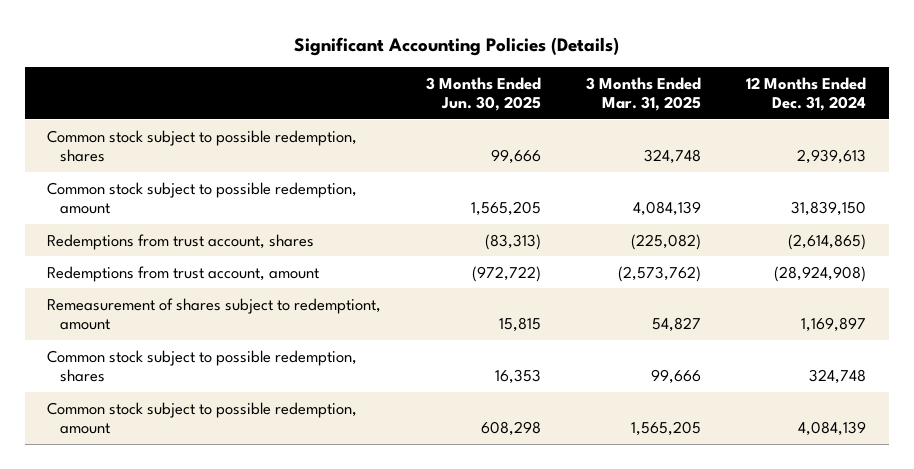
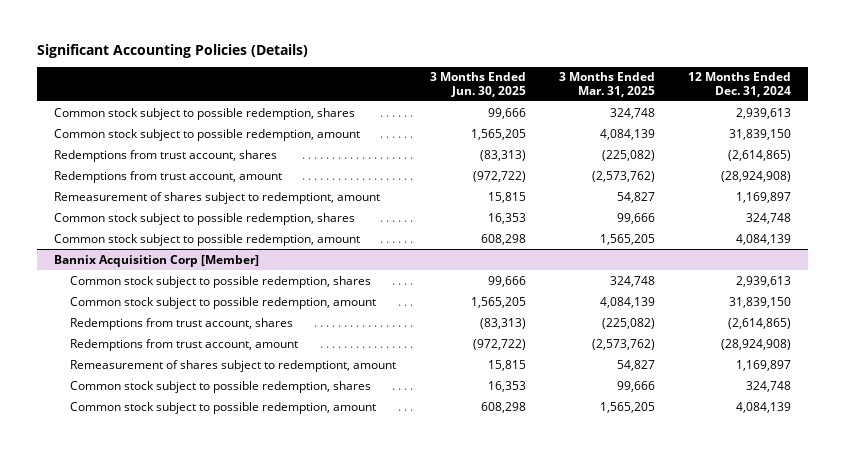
none -> [53,254,259,267] Bannix Acquisition Corp [Member]
none -> [70,275,372,288] Common stock subject to possible redemption, shares
none -> [70,296,377,309] Common stock subject to possible redemption, amount
none -> [70,317,294,330] Redemptions from trust account, shares
none -> [70,338,299,351] Redemptions from trust account, amount
none -> [70,359,397,372] Remeasurement of shares subject to redemptiont, amount
none -> [70,380,372,393] Common stock subject to possible redemption, shares
none -> [70,401,377,414] Common stock subject to possible redemption, amount

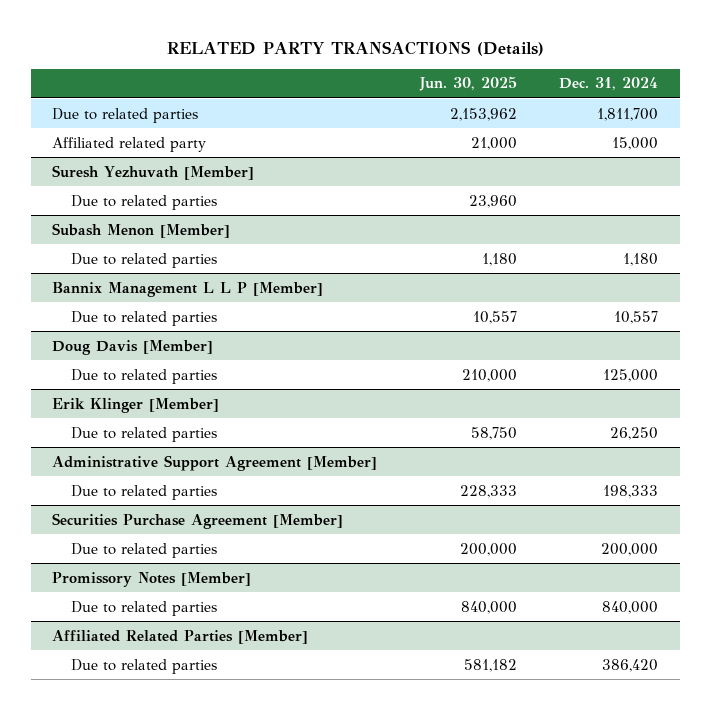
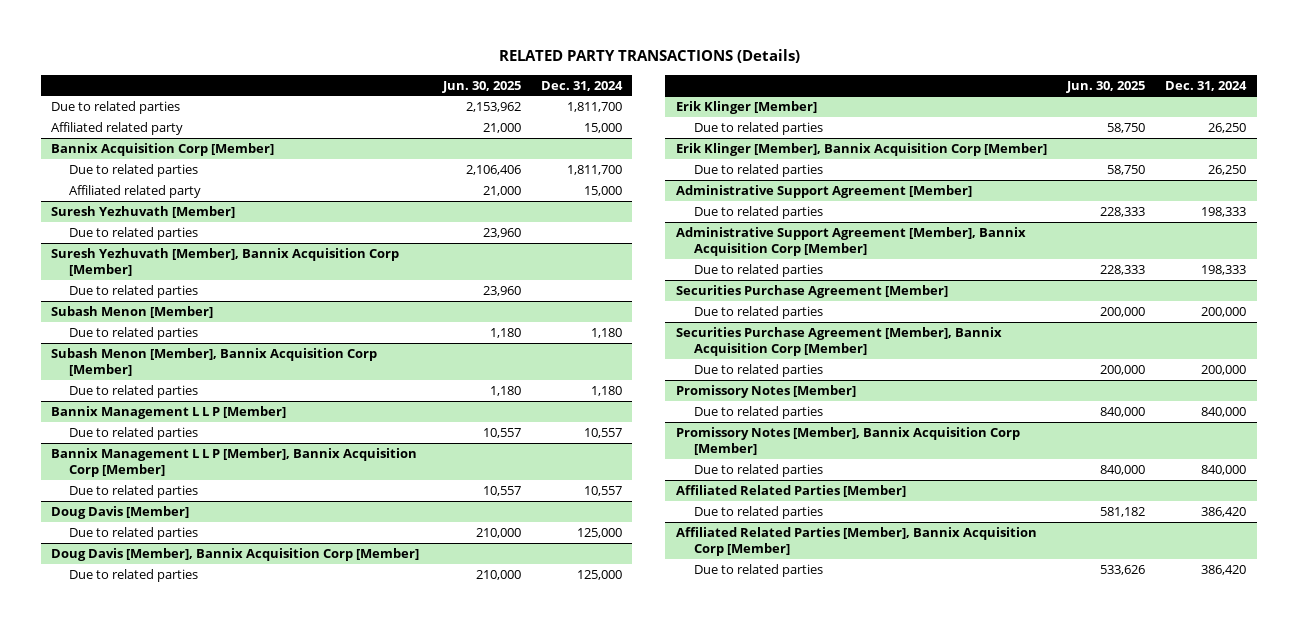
none -> [51,143,275,157] Bannix Acquisition Corp [Member]
none -> [69,164,199,178] Due to related parties
none -> [69,185,202,199] Affiliated related party
none -> [51,248,400,277] Suresh Yezhuvath [Member], Bannix Acquisition Corp [Member]
none -> [69,285,199,299] Due to related parties
none -> [51,348,378,377] Subash Menon [Member], Bannix Acquisition Corp [Member]
none -> [69,385,199,399] Due to related parties
none -> [51,448,418,478] Bannix Management L L P [Member], Bannix Acquisition Corp [Member]
none -> [69,485,199,499] Due to related parties
none -> [51,548,420,562] Doug Davis [Member], Bannix Acquisition Corp [Member]
none -> [69,569,199,583] Due to related parties
none -> [675,143,1047,157] Erik Klinger [Member], Bannix Acquisition Corp [Member]
none -> [693,164,823,178] Due to related parties
none -> [675,227,1026,257] Administrative Support Agreement [Member], Bannix Acquisition Corp [Member]
none -> [693,264,823,278] Due to related parties
none -> [675,327,1002,357] Securities Purchase Agreement [Member], Bannix Acquisition Corp [Member]
none -> [693,364,823,378] Due to related parties
none -> [675,427,1020,456] Promissory Notes [Member], Bannix Acquisition Corp [Member]
none -> [693,464,823,478] Due to related parties
none -> [675,527,1037,557] Affiliated Related Parties [Member], Bannix Acquisition Corp [Member]
none -> [693,564,823,578] Due to related parties

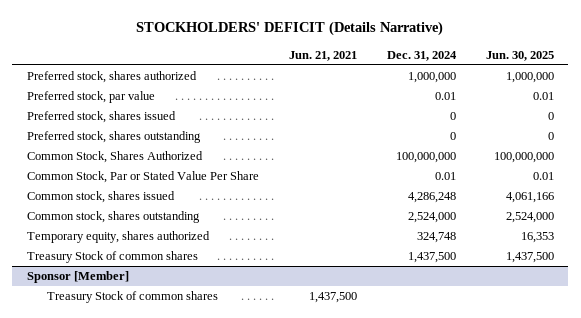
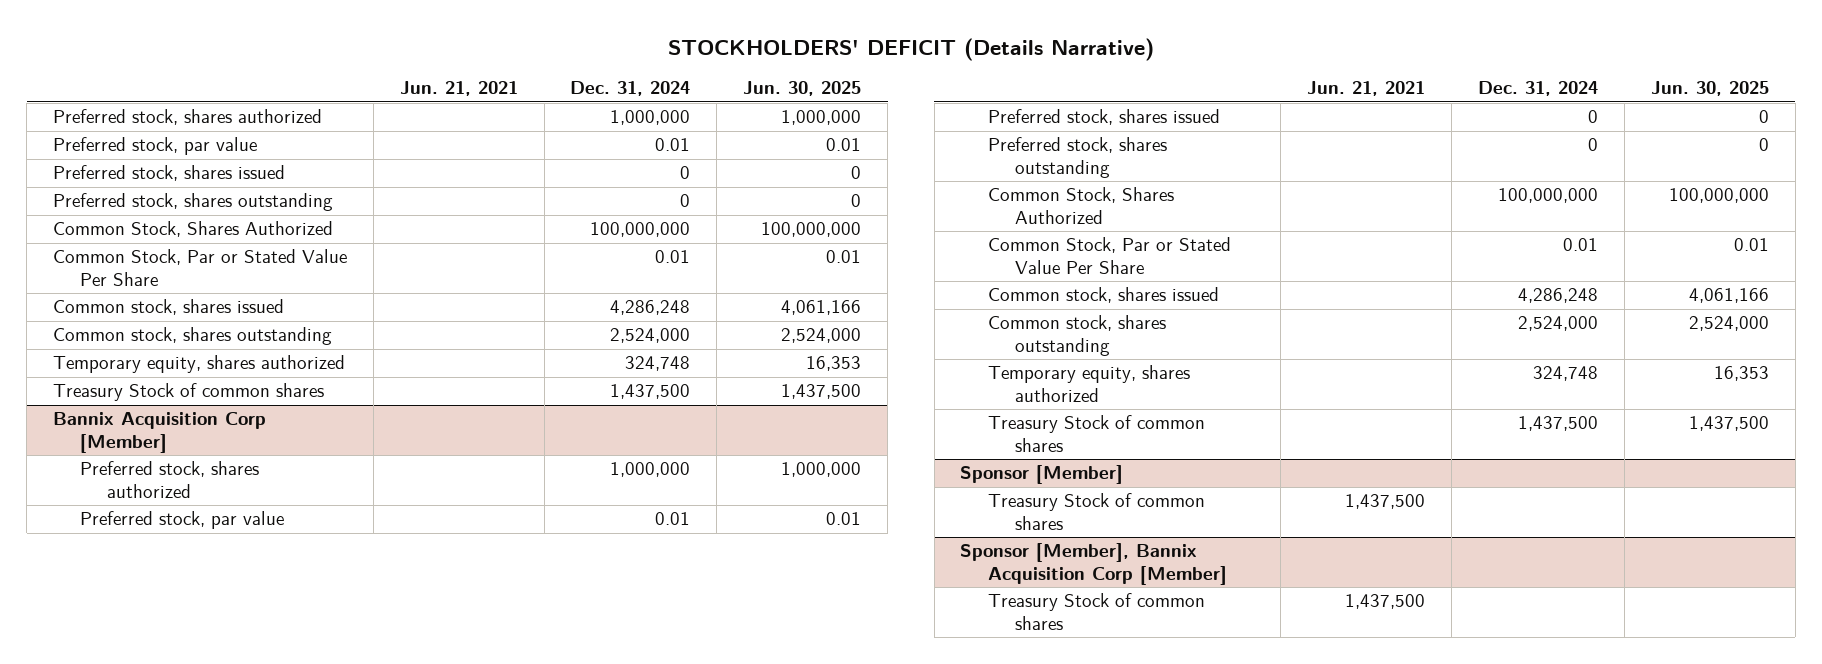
none -> [52,412,266,453] Bannix Acquisition Corp [Member]
none -> [80,461,260,498] Preferred stock, shares authorized
none -> [80,511,285,530] Preferred stock, par value
none -> [987,109,1220,126] Preferred stock, shares issued
none -> [987,137,1167,178] Preferred stock, shares outstanding
none -> [987,187,1174,224] Common Stock, Shares Authorized
none -> [987,237,1231,274] Common Stock, Par or Stated Value Per Share
none -> [987,287,1219,304] Common stock, shares issued
none -> [987,315,1166,356] Common stock, shares outstanding
none -> [987,365,1190,402] Temporary equity, shares authorized
none -> [987,415,1205,452] Treasury Stock of common shares
none -> [960,543,1227,585] Sponsor [Member], Bannix Acquisition Corp [Member]
none -> [987,593,1205,630] Treasury Stock of common shares

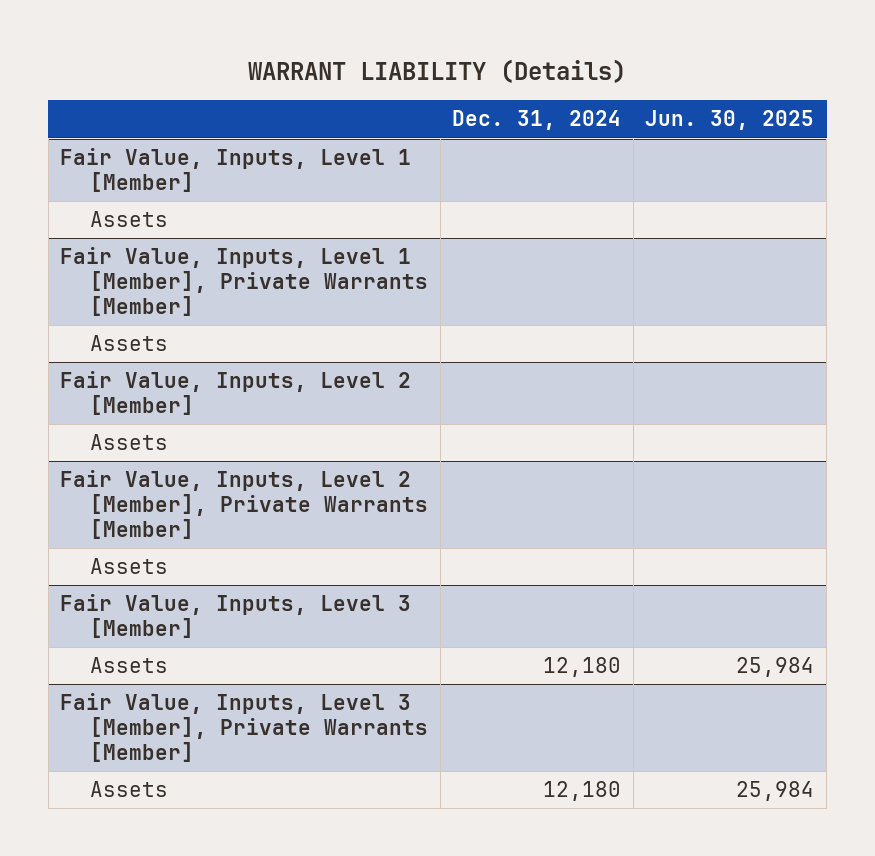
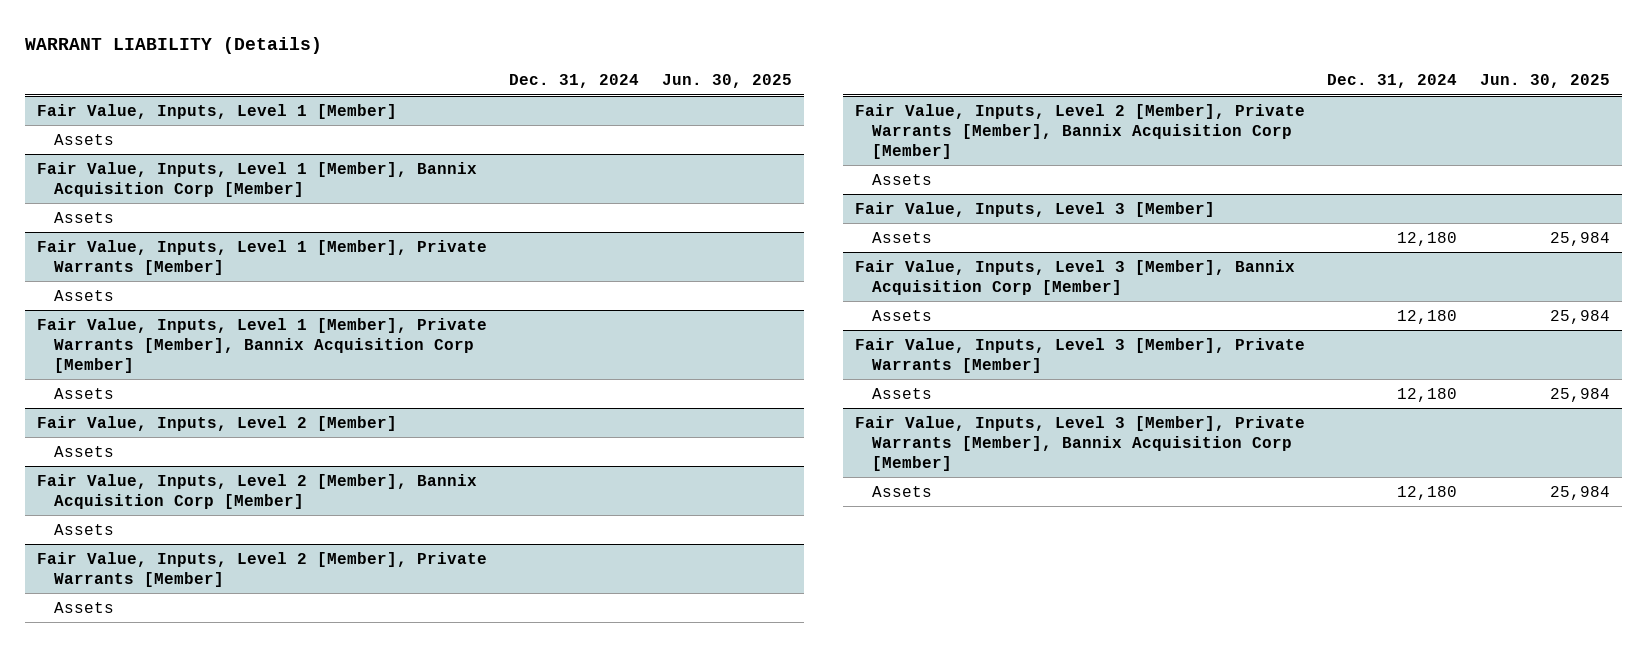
none -> [36,161,477,197] Fair Value, Inputs, Level 1 [Member], Bannix Acquisition Corp [Member]
none -> [54,211,115,223] Assets
none -> [36,317,487,374] Fair Value, Inputs, Level 1 [Member], Private Warrants [Member], Bannix Acquisition Corp [Member]
none -> [54,387,115,399] Assets
none -> [36,473,477,509] Fair Value, Inputs, Level 2 [Member], Bannix Acquisition Corp [Member]
none -> [54,523,115,535] Assets
none -> [854,103,1305,160] Fair Value, Inputs, Level 2 [Member], Private Warrants [Member], Bannix Acquisition Corp [Member]
none -> [872,173,933,185] Assets
none -> [854,259,1295,295] Fair Value, Inputs, Level 3 [Member], Bannix Acquisition Corp [Member]
none -> [872,309,933,321] Assets
none -> [854,415,1305,472] Fair Value, Inputs, Level 3 [Member], Private Warrants [Member], Bannix Acquisition Corp [Member]
none -> [872,485,933,497] Assets

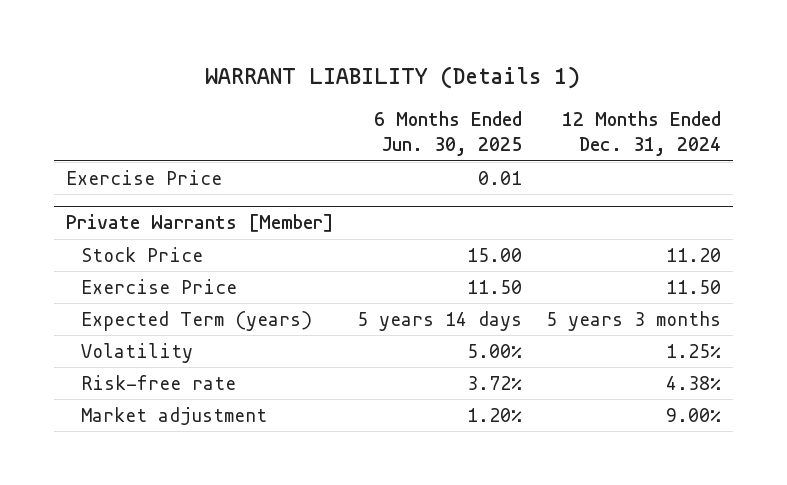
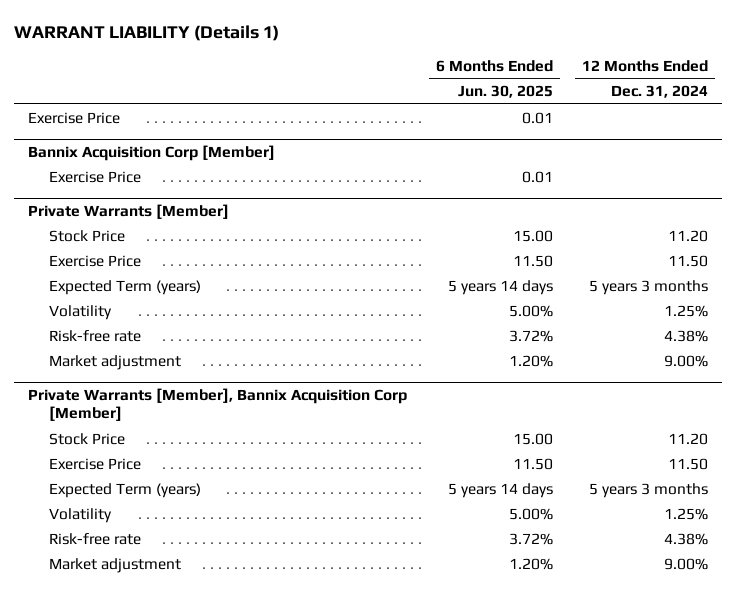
none -> [28,144,276,161] Bannix Acquisition Corp [Member]
none -> [49,170,142,183] Exercise Price
none -> [28,387,408,422] Private Warrants [Member], Bannix Acquisition Corp [Member]
none -> [49,432,126,445] Stock Price
none -> [49,457,142,470] Exercise Price
none -> [49,482,202,498] Expected Term (years)
none -> [49,507,113,523] Volatility
none -> [49,532,142,545] Risk-free rate
none -> [49,557,182,573] Market adjustment

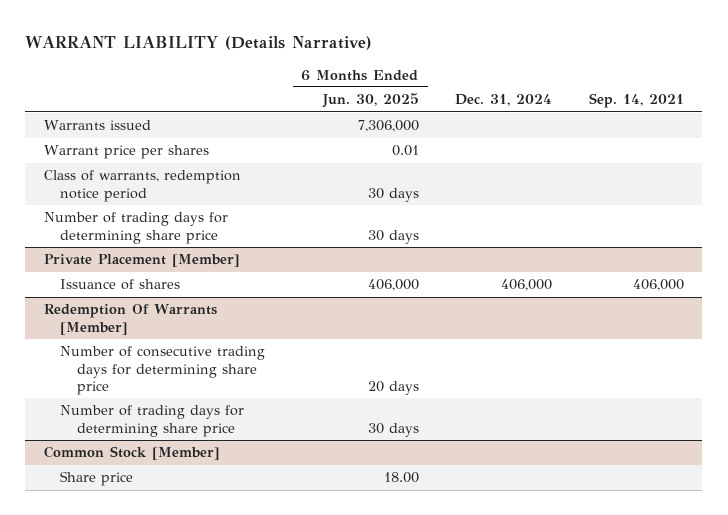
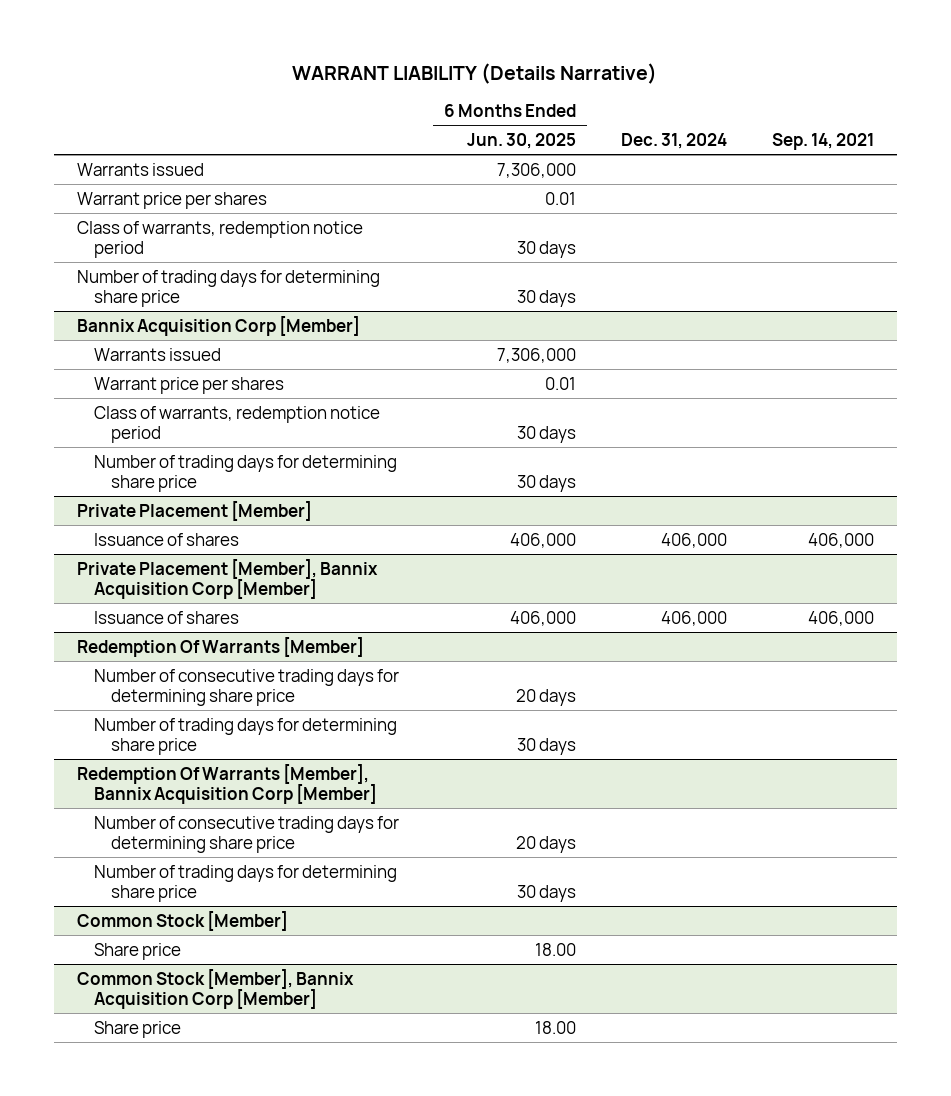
none -> [76,315,360,336] Bannix Acquisition Corp [Member]
none -> [93,347,221,361] Warrants issued
none -> [93,376,284,394] Warrant price per shares
none -> [93,405,380,444] Class of warrants, redemption notice period
none -> [93,454,397,493] Number of trading days for determining share price
none -> [76,558,378,600] Private Placement [Member], Bannix Acquisition Corp [Member]
none -> [93,610,239,624] Issuance of shares
none -> [76,763,377,805] Redemption Of Warrants [Member], Bannix Acquisition Corp [Member]
none -> [93,815,399,854] Number of consecutive trading days for determining share price
none -> [93,864,397,903] Number of trading days for determining share price
none -> [76,968,354,1010] Common Stock [Member], Bannix Acquisition Corp [Member]
none -> [93,1020,181,1038] Share price

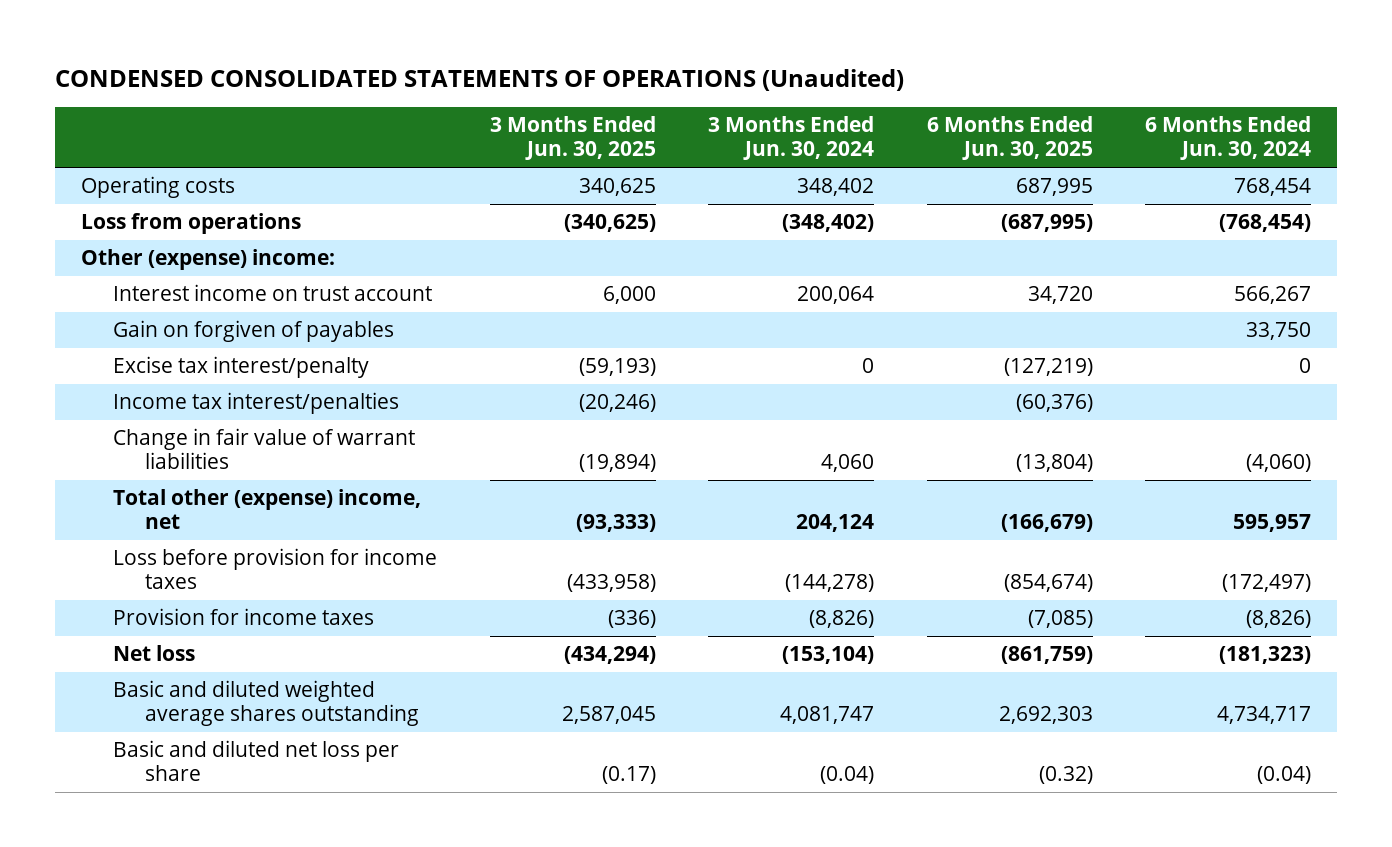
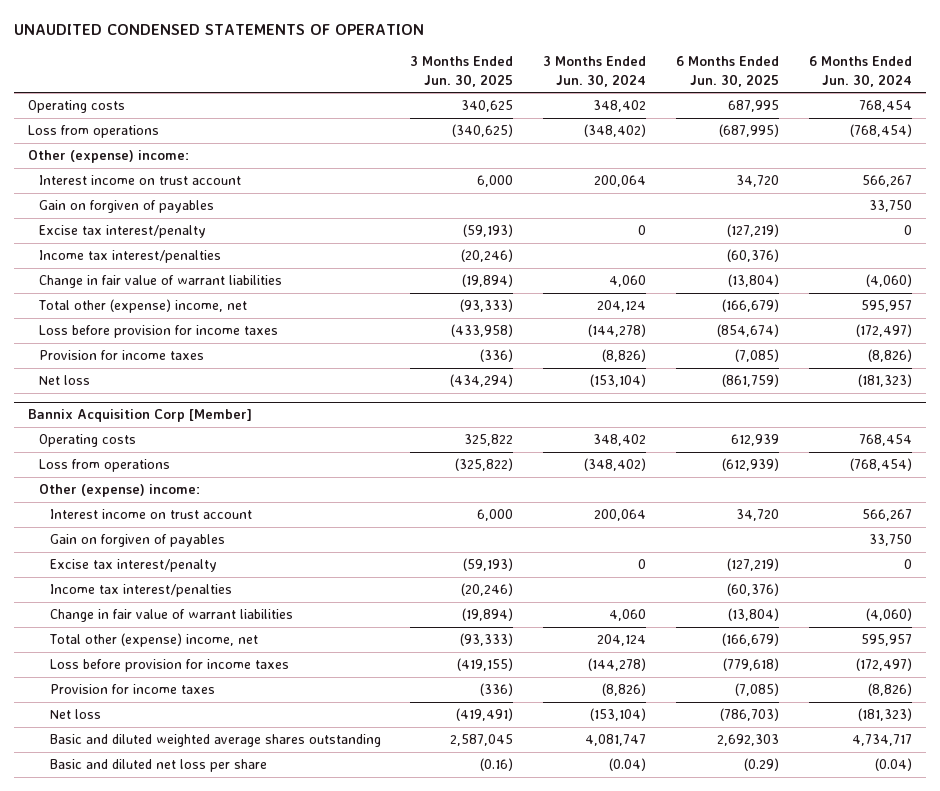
[54,68,904,91] CONDENSED CONSOLIDATED STATEMENTS OF OPERATIONS (Unaudited) -> [13,24,424,36] UNAUDITED CONDENSED STATEMENTS OF OPERATION
none -> [28,409,253,423] Bannix Acquisition Corp [Member]
none -> [39,434,137,448] Operating costs
none -> [39,459,171,473] Loss from operations
none -> [39,484,201,498] Other (expense) income:
none -> [49,509,252,520] Interest income on trust account
none -> [49,534,225,548] Gain on forgiven of payables
none -> [49,559,217,573] Excise tax interest/penalty
none -> [49,584,232,598] Income tax interest/penalties
none -> [49,609,293,623] Change in fair value of warrant liabilities
none -> [48,633,258,648] Total other (expense) income, net
none -> [49,659,289,673] Loss before provision for income taxes
none -> [49,684,215,695] Provision for income taxes
none -> [49,709,101,720] Net loss
[601,766,656,785] (0.17) -> [480,758,514,772] (0.16)
[1038,766,1093,785] (0.32) -> [743,758,779,772] (0.29)

